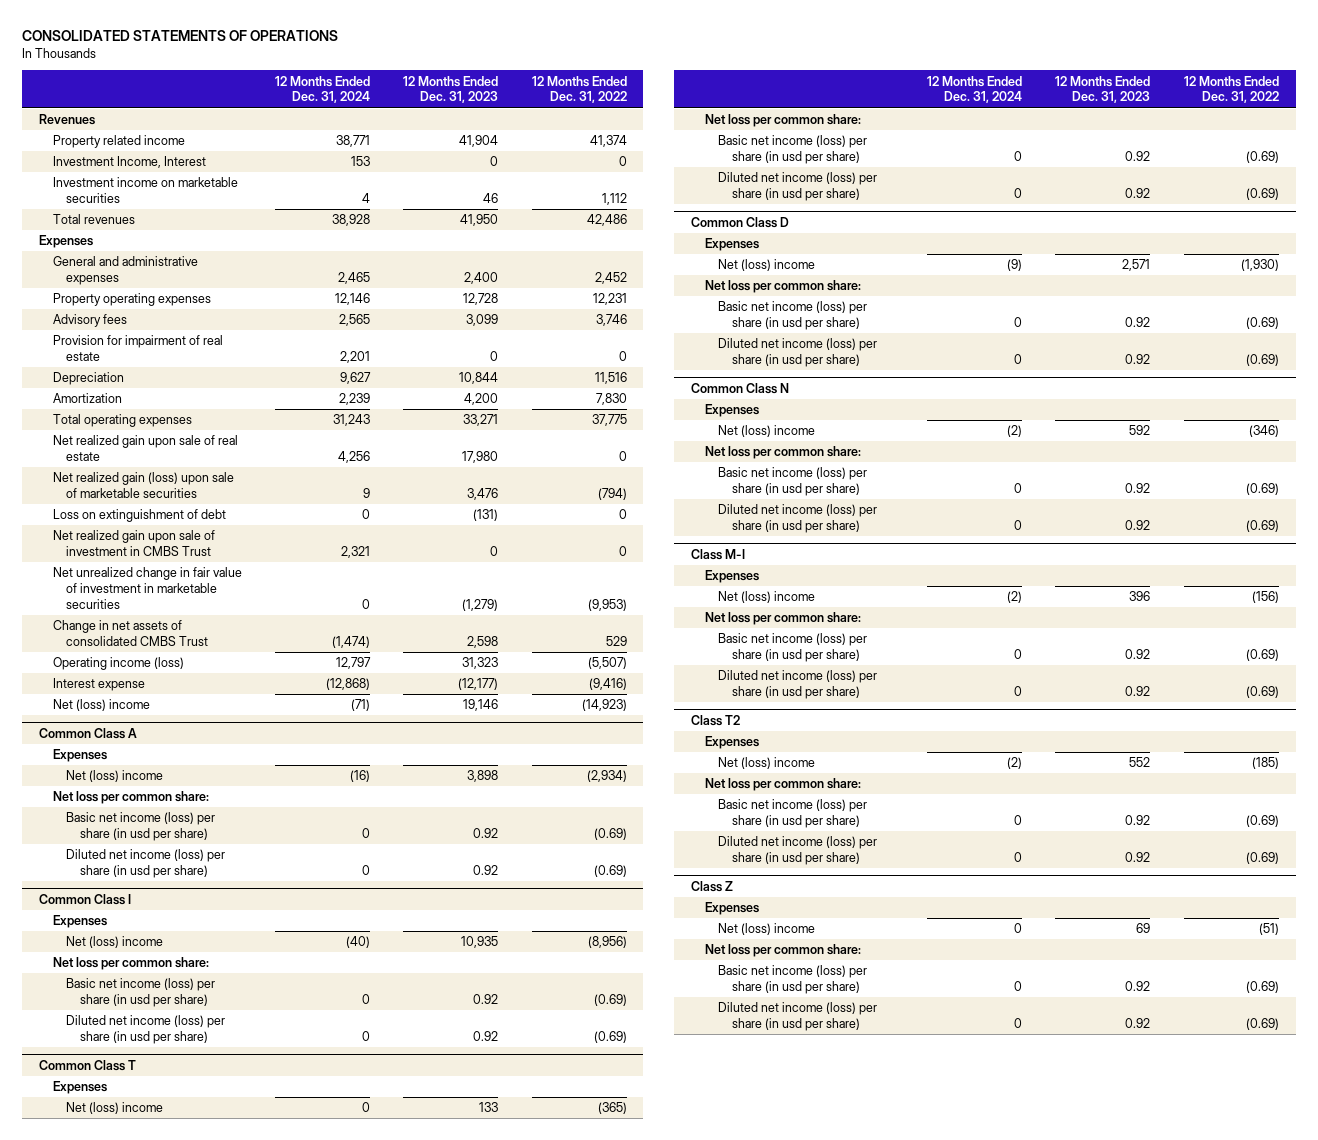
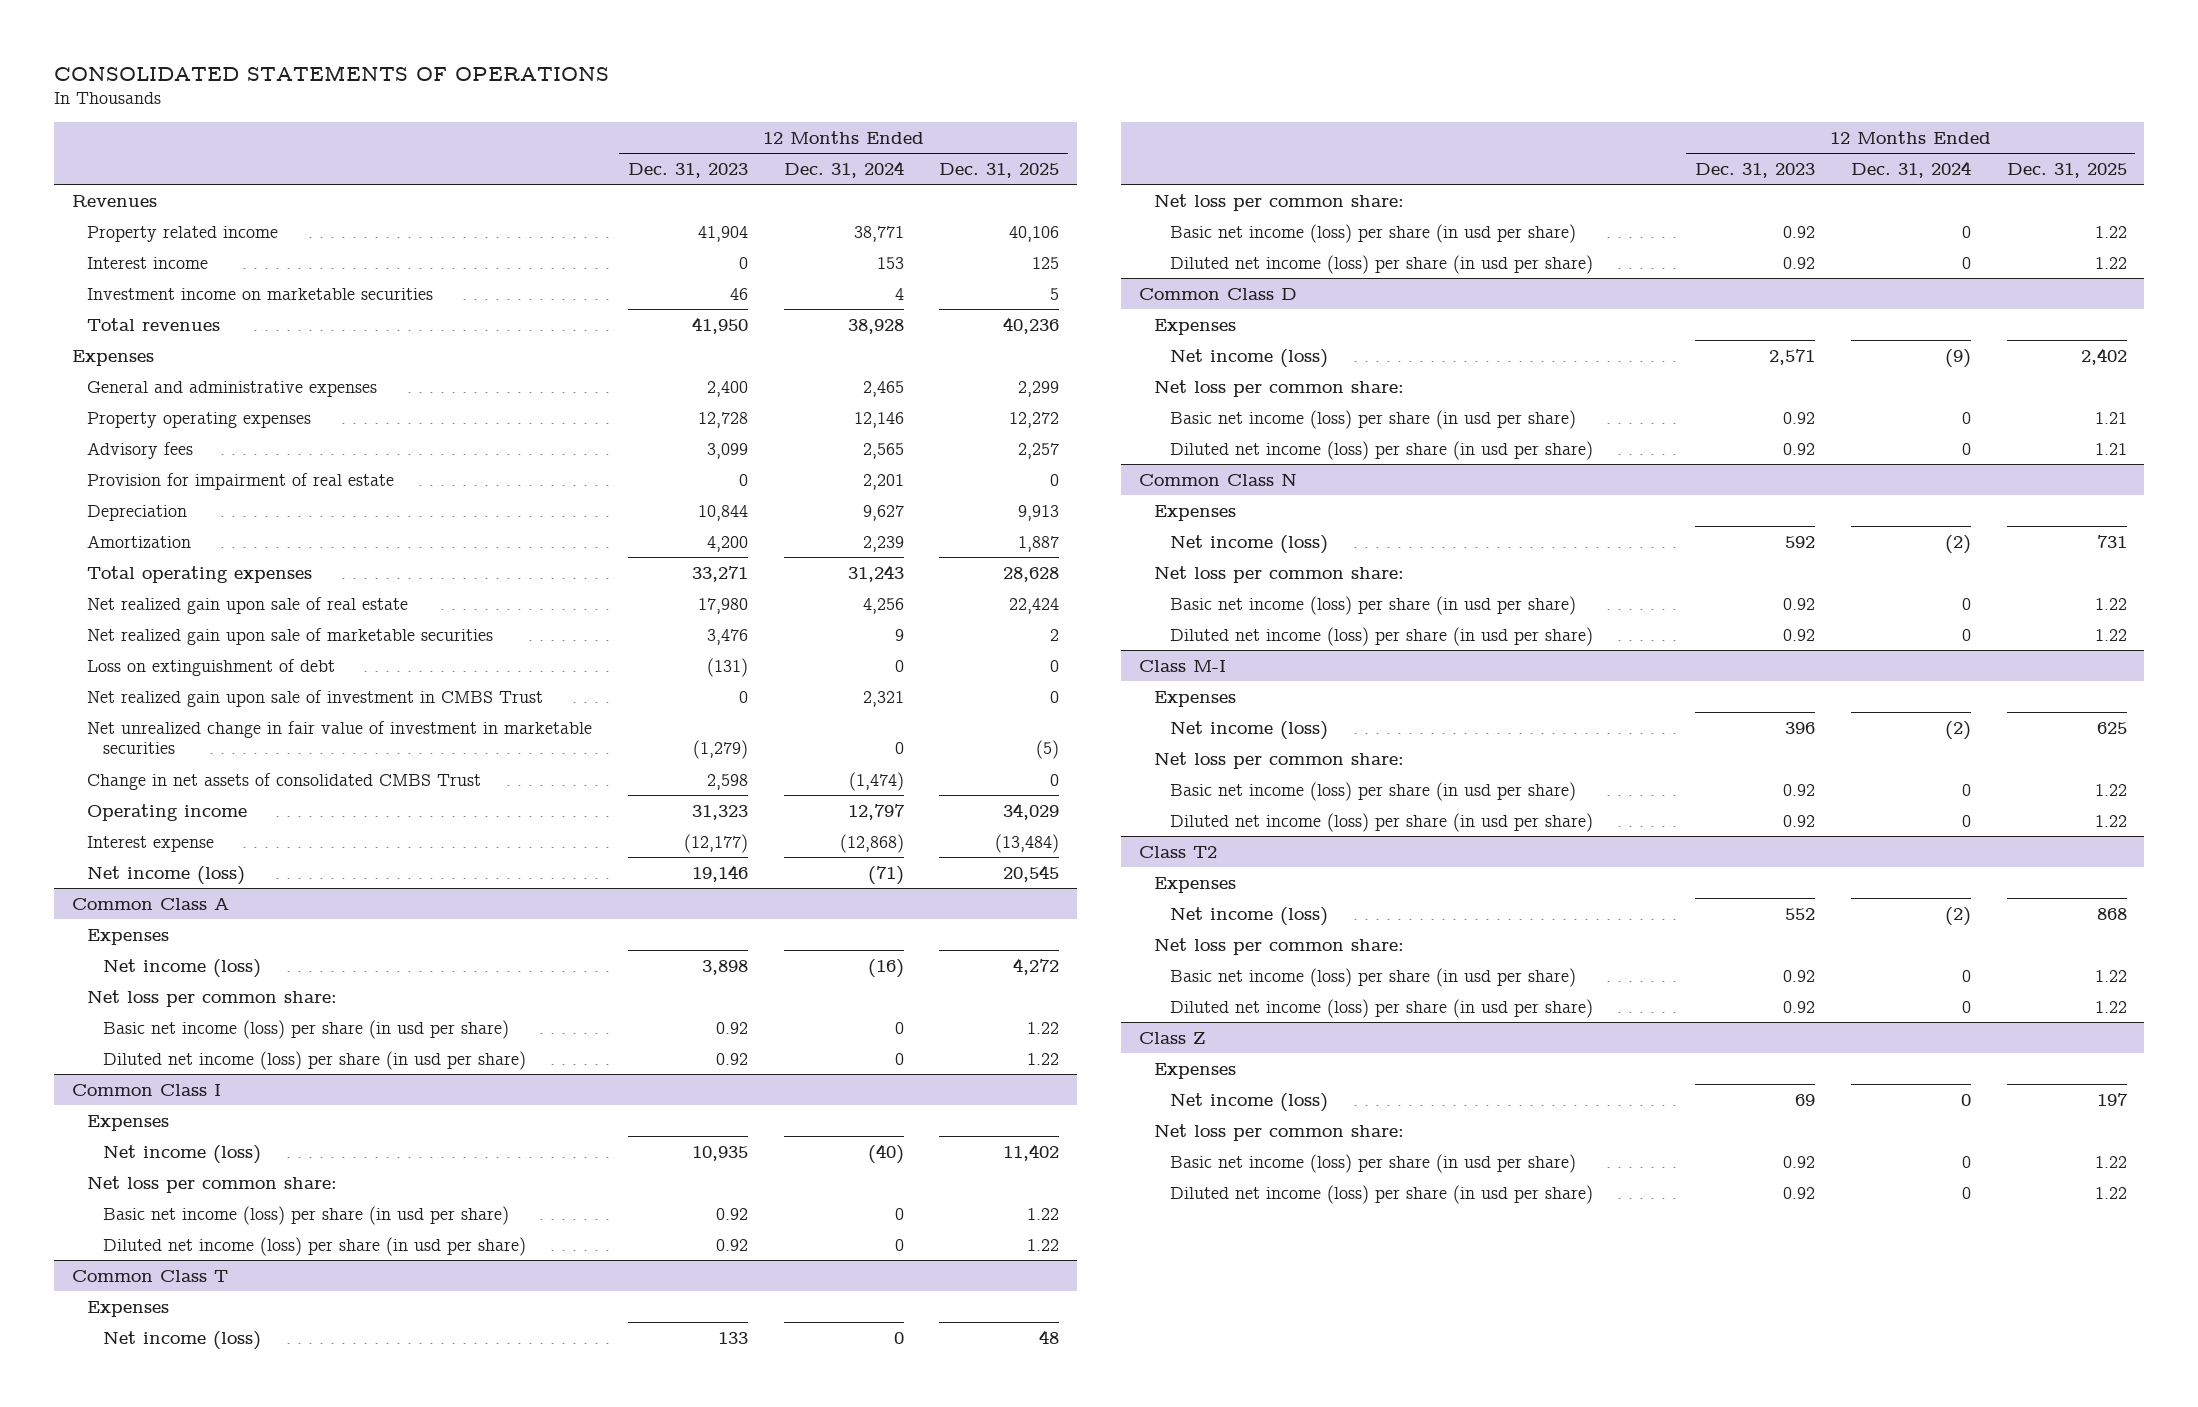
[531,75,627,104] 12 Months Ended Dec. 31, 2022 -> none
none -> [939,162,1060,178] Dec. 31, 2025
[52,156,206,169] Investment Income, Interest -> [87,256,209,269] Interest income
[52,472,234,499] Net realized gain (loss) upon sale of marketable securities -> [87,627,494,645] Net realized gain upon sale of marketable securities
[52,657,184,671] Operating income (loss) -> [87,803,248,821] Operating income
[52,699,150,712] Net (loss) income -> [87,865,246,885] Net income (loss)
[66,770,164,783] Net (loss) income -> [102,958,261,978] Net income (loss)
[66,936,164,949] Net (loss) income -> [102,1144,261,1164] Net income (loss)
[66,1102,164,1115] Net (loss) income -> [102,1330,261,1350] Net income (loss)
[718,259,816,272] Net (loss) income -> [1169,348,1328,368] Net income (loss)
[718,425,816,438] Net (loss) income -> [1169,534,1328,554] Net income (loss)
[718,591,816,604] Net (loss) income -> [1169,720,1328,740] Net income (loss)
[718,757,816,770] Net (loss) income -> [1169,906,1328,926] Net income (loss)
[718,923,816,936] Net (loss) income -> [1169,1092,1328,1112] Net income (loss)

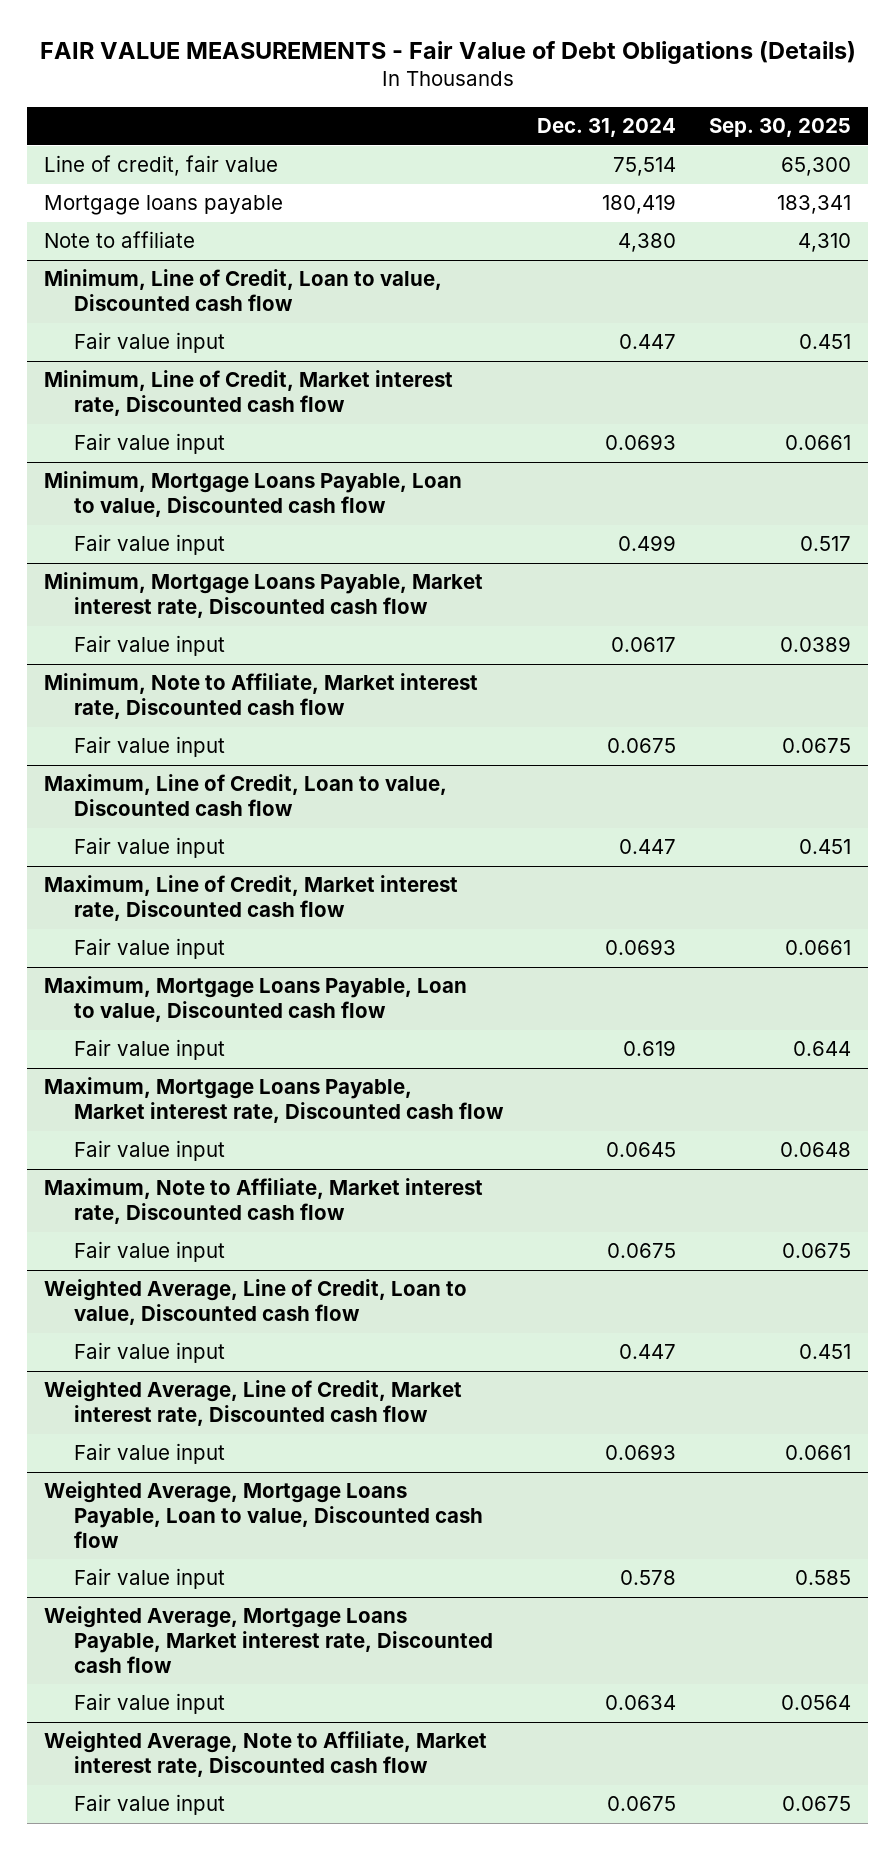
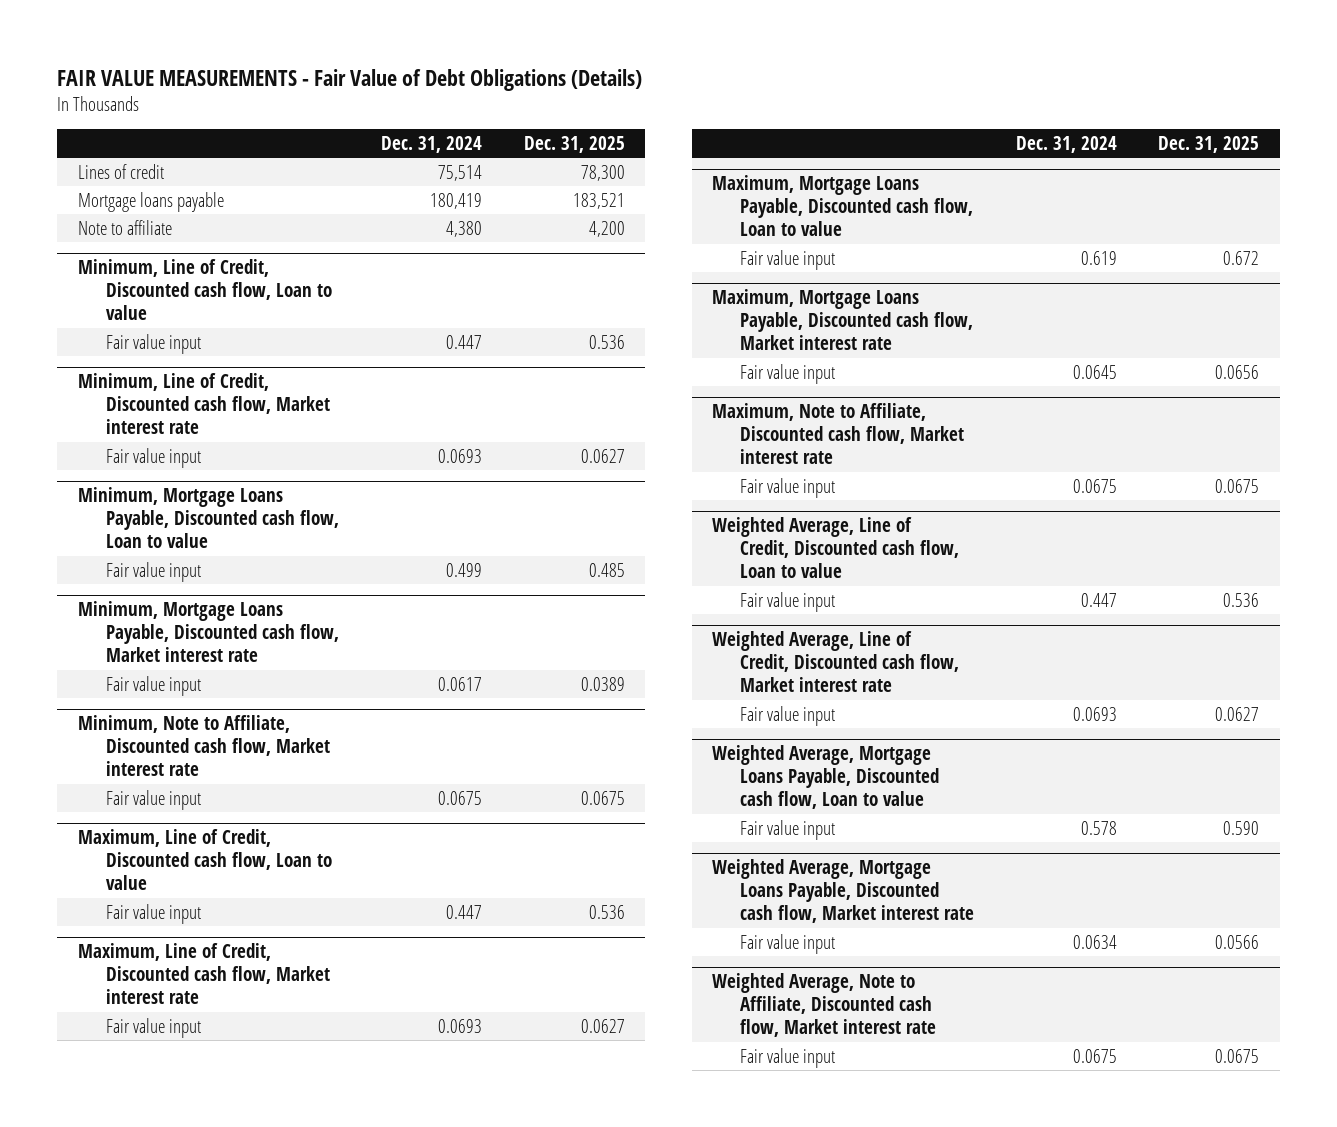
[708,117,851,137] Sep. 30, 2025 -> none
none -> [523,135,625,153] Dec. 31, 2025
[44,155,279,177] Line of credit, fair value -> [77,163,164,179] Lines of credit
[44,269,443,312] Minimum, Line of Credit, Loan to value, Discounted cash flow -> [77,259,332,321] Minimum, Line of Credit, Discounted cash flow, Loan to value
[44,370,454,417] Minimum, Line of Credit, Market interest rate, Discounted cash flow -> [77,373,330,435] Minimum, Line of Credit, Discounted cash flow, Market interest rate
[44,471,463,518] Minimum, Mortgage Loans Payable, Loan to value, Discounted cash flow -> [77,487,339,549] Minimum, Mortgage Loans Payable, Discounted cash flow, Loan to value
[44,572,484,619] Minimum, Mortgage Loans Payable, Market interest rate, Discounted cash flow -> [77,601,339,663] Minimum, Mortgage Loans Payable, Discounted cash flow, Market interest rate
[44,673,479,720] Minimum, Note to Affiliate, Market interest rate, Discounted cash flow -> [77,715,330,777] Minimum, Note to Affiliate, Discounted cash flow, Market interest rate
[44,774,448,817] Maximum, Line of Credit, Loan to value, Discounted cash flow -> [77,829,332,891] Maximum, Line of Credit, Discounted cash flow, Loan to value
[44,875,459,922] Maximum, Line of Credit, Market interest rate, Discounted cash flow -> [77,943,330,1005] Maximum, Line of Credit, Discounted cash flow, Market interest rate
[44,976,468,1023] Maximum, Mortgage Loans Payable, Loan to value, Discounted cash flow -> [712,175,974,237] Maximum, Mortgage Loans Payable, Discounted cash flow, Loan to value
[44,1077,505,1124] Maximum, Mortgage Loans Payable, Market interest rate, Discounted cash flow -> [712,289,974,351] Maximum, Mortgage Loans Payable, Discounted cash flow, Market interest rate
[44,1178,484,1225] Maximum, Note to Affiliate, Market interest rate, Discounted cash flow -> [712,403,965,465] Maximum, Note to Affiliate, Discounted cash flow, Market interest rate
[44,1279,468,1326] Weighted Average, Line of Credit, Loan to value, Discounted cash flow -> [712,517,960,579] Weighted Average, Line of Credit, Discounted cash flow, Loan to value
[44,1380,463,1427] Weighted Average, Line of Credit, Market interest rate, Discounted cash flow -> [712,631,960,693] Weighted Average, Line of Credit, Discounted cash flow, Market interest rate
[44,1481,484,1548] Weighted Average, Mortgage Loans Payable, Loan to value, Discounted cash flow -> [712,745,940,810] Weighted Average, Mortgage Loans Payable, Discounted cash flow, Loan to value
[44,1606,494,1673] Weighted Average, Mortgage Loans Payable, Market interest rate, Discounted cash flow -> [712,859,975,924] Weighted Average, Mortgage Loans Payable, Discounted cash flow, Market interest rate
[44,1731,488,1778] Weighted Average, Note to Affiliate, Market interest rate, Discounted cash flow -> [712,973,937,1038] Weighted Average, Note to Affiliate, Discounted cash flow, Market interest rate

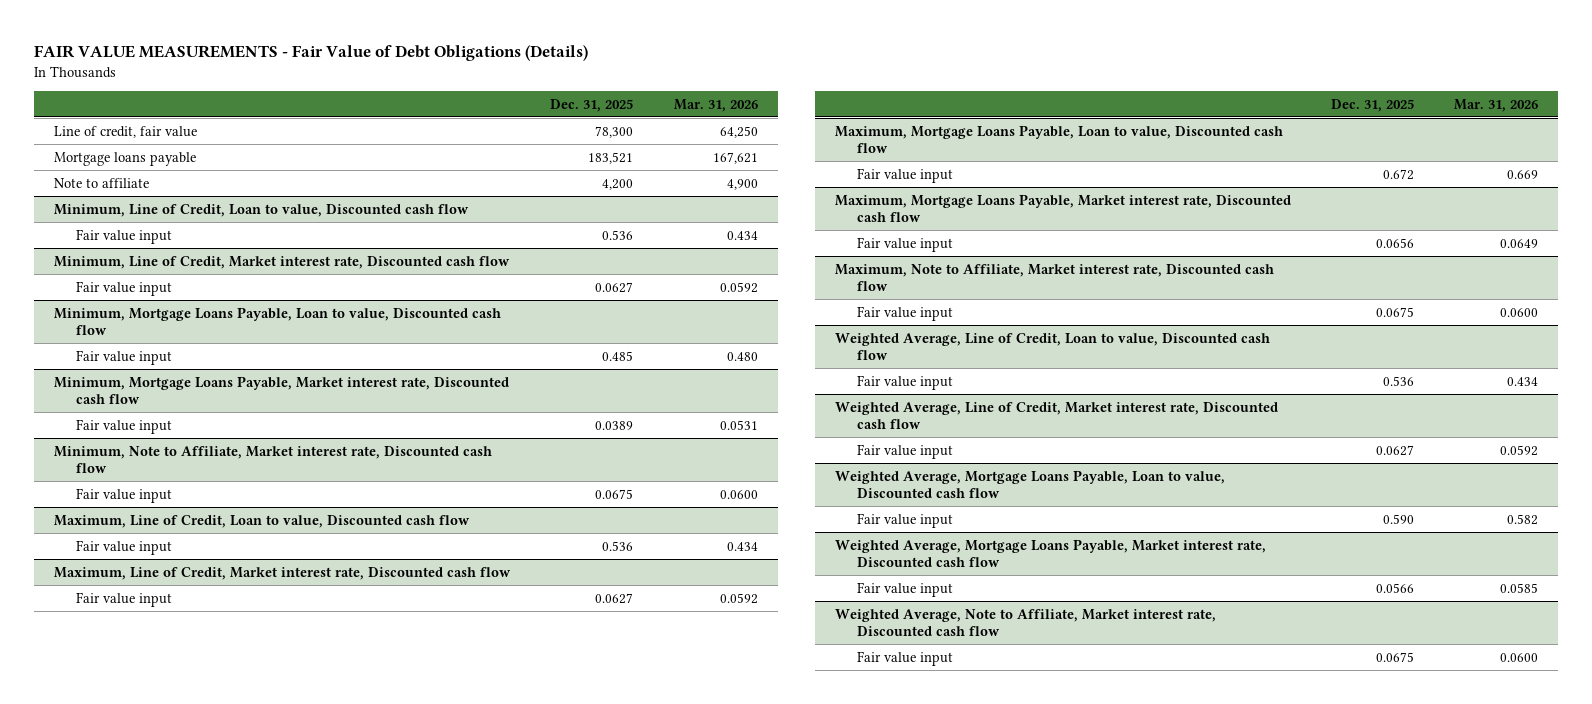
[381,135,483,153] Dec. 31, 2024 -> none
none -> [673,98,758,112] Mar. 31, 2026
[77,163,164,179] Lines of credit -> [53,125,197,138] Line of credit, fair value
[77,259,332,321] Minimum, Line of Credit, Discounted cash flow, Loan to value -> [53,203,469,217] Minimum, Line of Credit, Loan to value, Discounted cash flow
[77,373,330,435] Minimum, Line of Credit, Discounted cash flow, Market interest rate -> [53,255,510,269] Minimum, Line of Credit, Market interest rate, Discounted cash flow
[77,487,339,549] Minimum, Mortgage Loans Payable, Discounted cash flow, Loan to value -> [53,306,501,335] Minimum, Mortgage Loans Payable, Loan to value, Discounted cash flow
[77,601,339,663] Minimum, Mortgage Loans Payable, Discounted cash flow, Market interest rate -> [53,375,509,404] Minimum, Mortgage Loans Payable, Market interest rate, Discounted cash flow
[77,715,330,777] Minimum, Note to Affiliate, Discounted cash flow, Market interest rate -> [53,445,492,473] Minimum, Note to Affiliate, Market interest rate, Discounted cash flow
[77,829,332,891] Maximum, Line of Credit, Discounted cash flow, Loan to value -> [53,514,470,528] Maximum, Line of Credit, Loan to value, Discounted cash flow
[77,943,330,1005] Maximum, Line of Credit, Discounted cash flow, Market interest rate -> [53,566,511,580] Maximum, Line of Credit, Market interest rate, Discounted cash flow
[712,175,974,237] Maximum, Mortgage Loans Payable, Discounted cash flow, Loan to value -> [834,124,1283,153] Maximum, Mortgage Loans Payable, Loan to value, Discounted cash flow
[712,289,974,351] Maximum, Mortgage Loans Payable, Discounted cash flow, Market interest rate -> [834,193,1291,222] Maximum, Mortgage Loans Payable, Market interest rate, Discounted cash flow
[712,403,965,465] Maximum, Note to Affiliate, Discounted cash flow, Market interest rate -> [834,263,1274,291] Maximum, Note to Affiliate, Market interest rate, Discounted cash flow
[712,517,960,579] Weighted Average, Line of Credit, Discounted cash flow, Loan to value -> [834,332,1270,360] Weighted Average, Line of Credit, Loan to value, Discounted cash flow
[712,631,960,693] Weighted Average, Line of Credit, Discounted cash flow, Market interest rate -> [834,401,1278,429] Weighted Average, Line of Credit, Market interest rate, Discounted cash flow
[712,745,940,810] Weighted Average, Mortgage Loans Payable, Discounted cash flow, Loan to value -> [834,469,1225,498] Weighted Average, Mortgage Loans Payable, Loan to value, Discounted cash flow
[712,859,975,924] Weighted Average, Mortgage Loans Payable, Discounted cash flow, Market interest rate -> [834,538,1266,567] Weighted Average, Mortgage Loans Payable, Market interest rate, Discounted cash flow
[712,973,937,1038] Weighted Average, Note to Affiliate, Discounted cash flow, Market interest rate -> [834,608,1216,636] Weighted Average, Note to Affiliate, Market interest rate, Discounted cash flow

